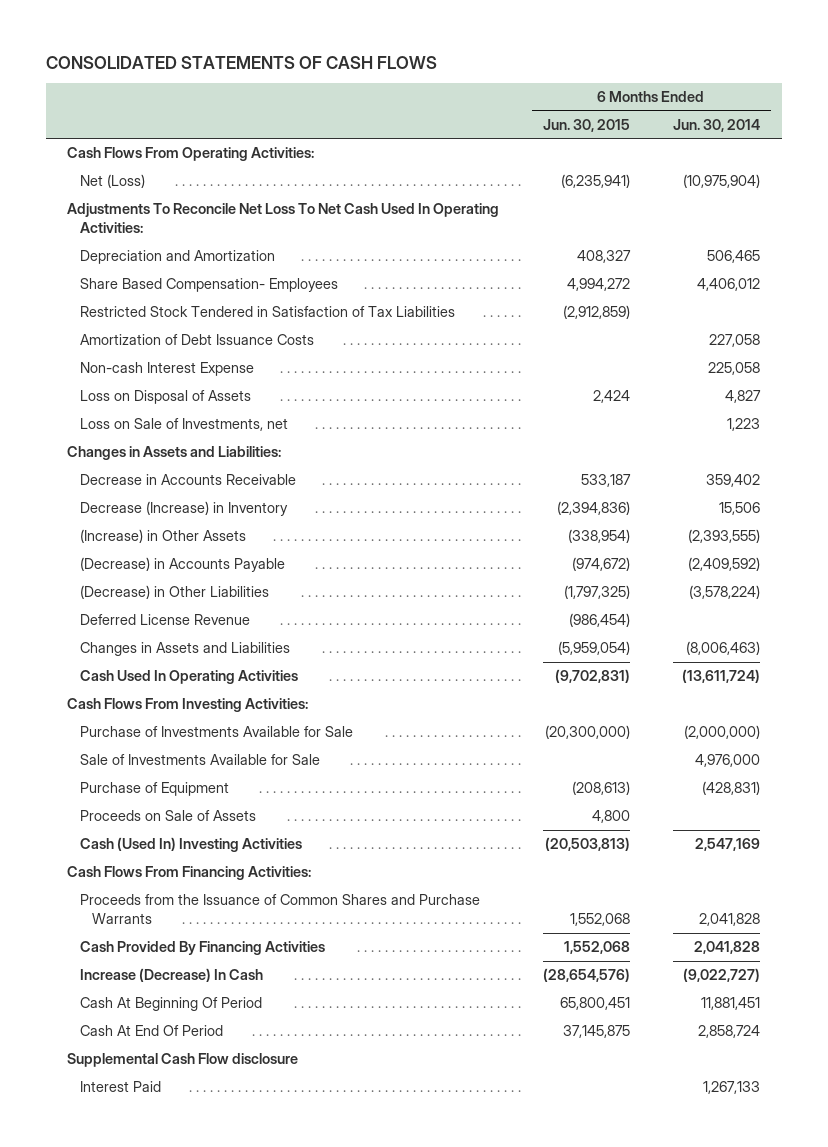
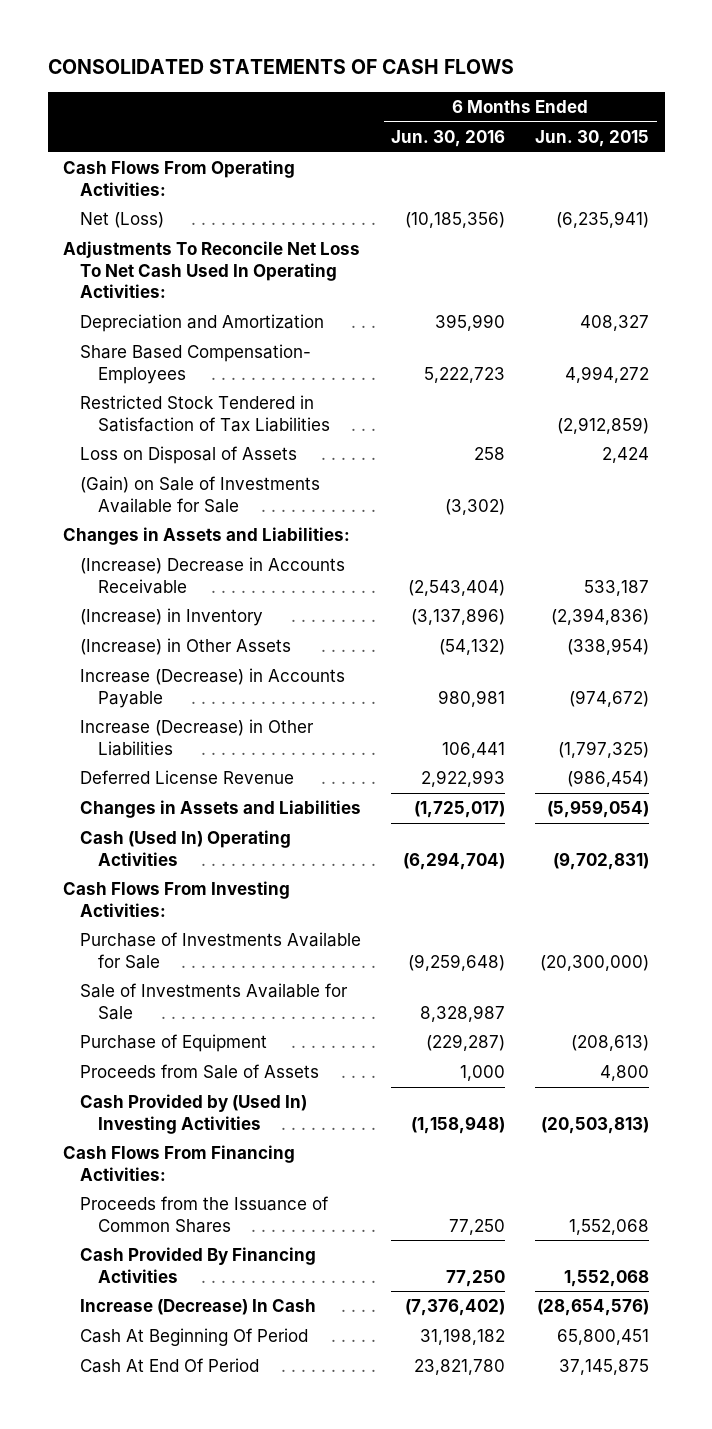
[673,119,761,133] Jun. 30, 2014 -> none
none -> [391,129,506,147] Jun. 30, 2016
[79,334,314,346] Amortization of Debt Issuance Costs -> none
[79,362,254,377] Non-cash Interest Expense -> none
[79,418,288,432] Loss on Sale of Investments, net -> none
none -> [80,476,321,513] (Gain) on Sale of Investments Available for Sale
[79,474,296,486] Decrease in Accounts Receivable -> [80,557,346,594] (Increase) Decrease in Accounts Receivable
[79,501,288,517] Decrease (Increase) in Inventory -> [80,608,264,627] (Increase) in Inventory
[79,557,285,573] (Decrease) in Accounts Payable -> [80,668,346,708] Increase (Decrease) in Accounts Payable
[79,585,269,600] (Decrease) in Other Liabilities -> [80,719,315,756] Increase (Decrease) in Other Liabilities
[79,670,298,685] Cash Used In Operating Activities -> [80,830,292,866] Cash (Used In) Operating Activities
[79,810,256,822] Proceeds on Sale of Assets -> [80,1064,320,1080] Proceeds from Sale of Assets
[79,837,302,853] Cash (Used In) Investing Activities -> [80,1094,308,1134] Cash Provided by (Used In) Investing Activities
[79,894,480,925] Proceeds from the Issuance of Common Shares and Purchase Warrants -> [80,1196,330,1233] Proceeds from the Issuance of Common Shares
[67,1053,299,1068] Supplemental Cash Flow disclosure -> none
[79,1081,161,1093] Interest Paid -> none

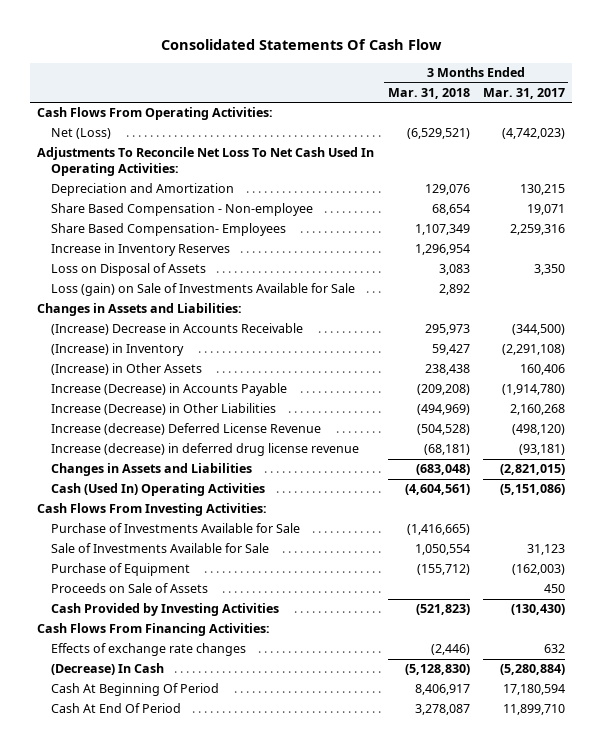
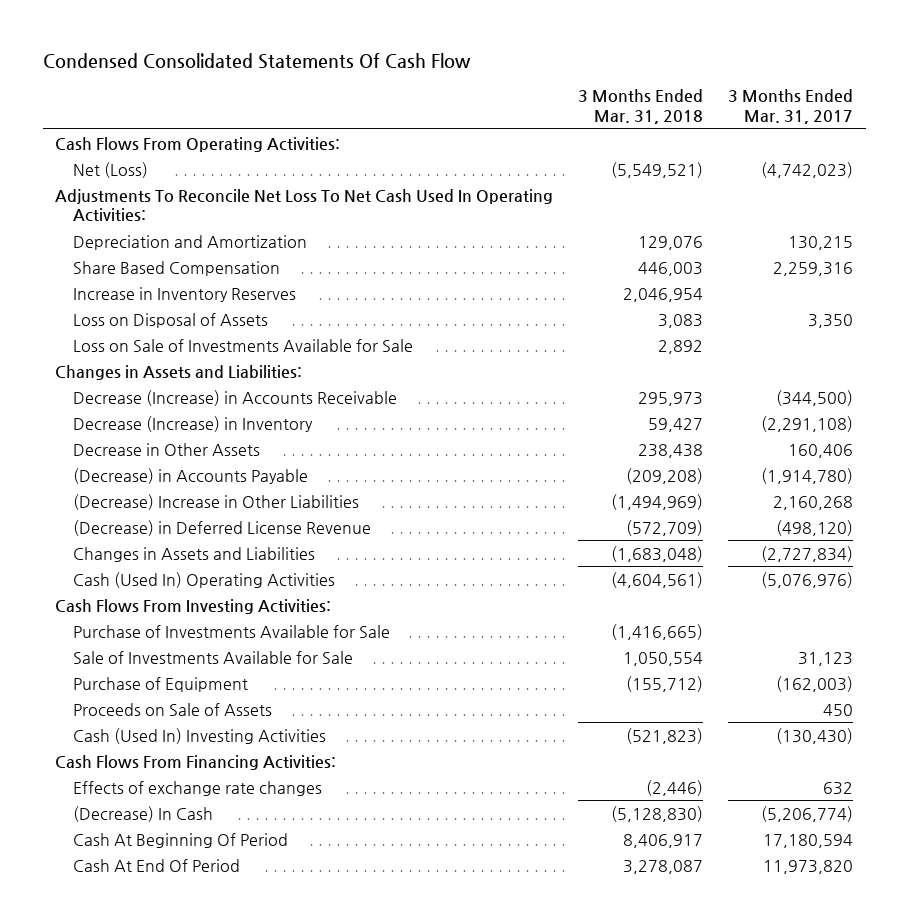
[161,39,443,51] Consolidated Statements Of Cash Flow -> [42,52,471,69] Condensed Consolidated Statements Of Cash Flow
[406,128,470,140] (6,529,521) -> [611,161,704,178] (5,549,521)
[50,203,313,217] Share Based Compensation - Non-employee -> none
[50,223,286,237] Share Based Compensation- Employees -> [73,260,281,276] Share Based Compensation
[414,224,470,236] 1,107,349 -> [638,261,704,276] 446,003
[414,244,470,256] 1,296,954 -> [623,287,704,302] 2,046,954
[50,283,355,297] Loss (gain) on Sale of Investments Available for Sale -> [73,338,414,352] Loss on Sale of Investments Available for Sale
[50,443,359,457] Increase (decrease) in deferred drug license revenue -> none
[50,323,303,336] (Increase) Decrease in Accounts Receivable -> [73,389,398,406] Decrease (Increase) in Accounts Receivable
[50,343,184,357] (Increase) in Inventory -> [73,415,314,432] Decrease (Increase) in Inventory
[50,363,202,376] (Increase) in Other Assets -> [73,442,261,456] Decrease in Other Assets
[50,383,287,397] Increase (Decrease) in Accounts Payable -> [73,467,309,484] (Decrease) in Accounts Payable
[50,403,276,416] Increase (Decrease) in Other Liabilities -> [73,493,360,510] (Decrease) Increase in Other Liabilities
[416,404,470,416] (494,969) -> [611,493,704,510] (1,494,969)
[50,423,321,436] Increase (decrease) Deferred License Revenue -> [73,519,372,536] (Decrease) in Deferred License Revenue
[416,424,470,436] (504,528) -> [626,519,704,536] (572,709)
[415,464,470,476] (683,048) -> [611,545,704,562] (1,683,048)
[500,464,566,476] (2,821,015) -> [761,545,854,562] (2,727,834)
[500,484,566,496] (5,151,086) -> [761,571,854,588] (5,076,976)
[50,603,279,617] Cash Provided by Investing Activities -> [73,727,327,744] Cash (Used In) Investing Activities
[500,664,566,676] (5,280,884) -> [761,805,854,822] (5,206,774)
[503,704,566,716] 11,899,710 -> [763,859,854,874] 11,973,820

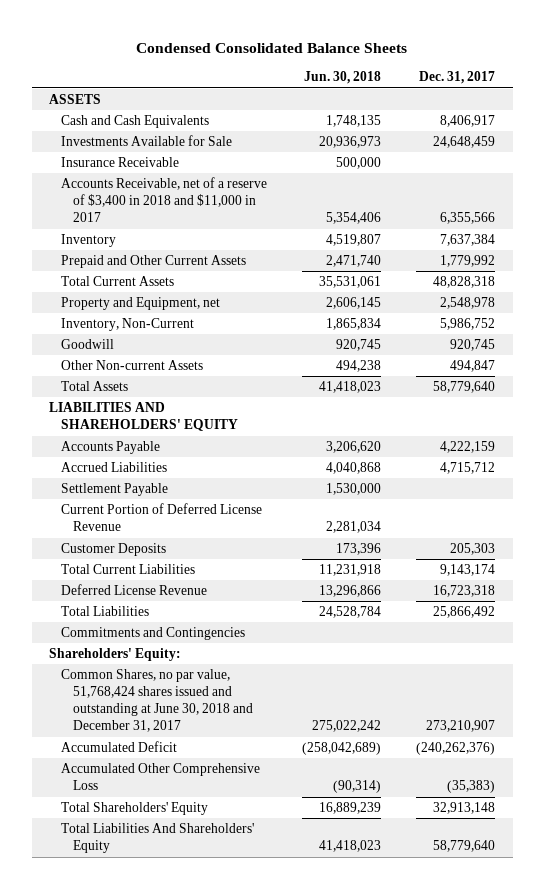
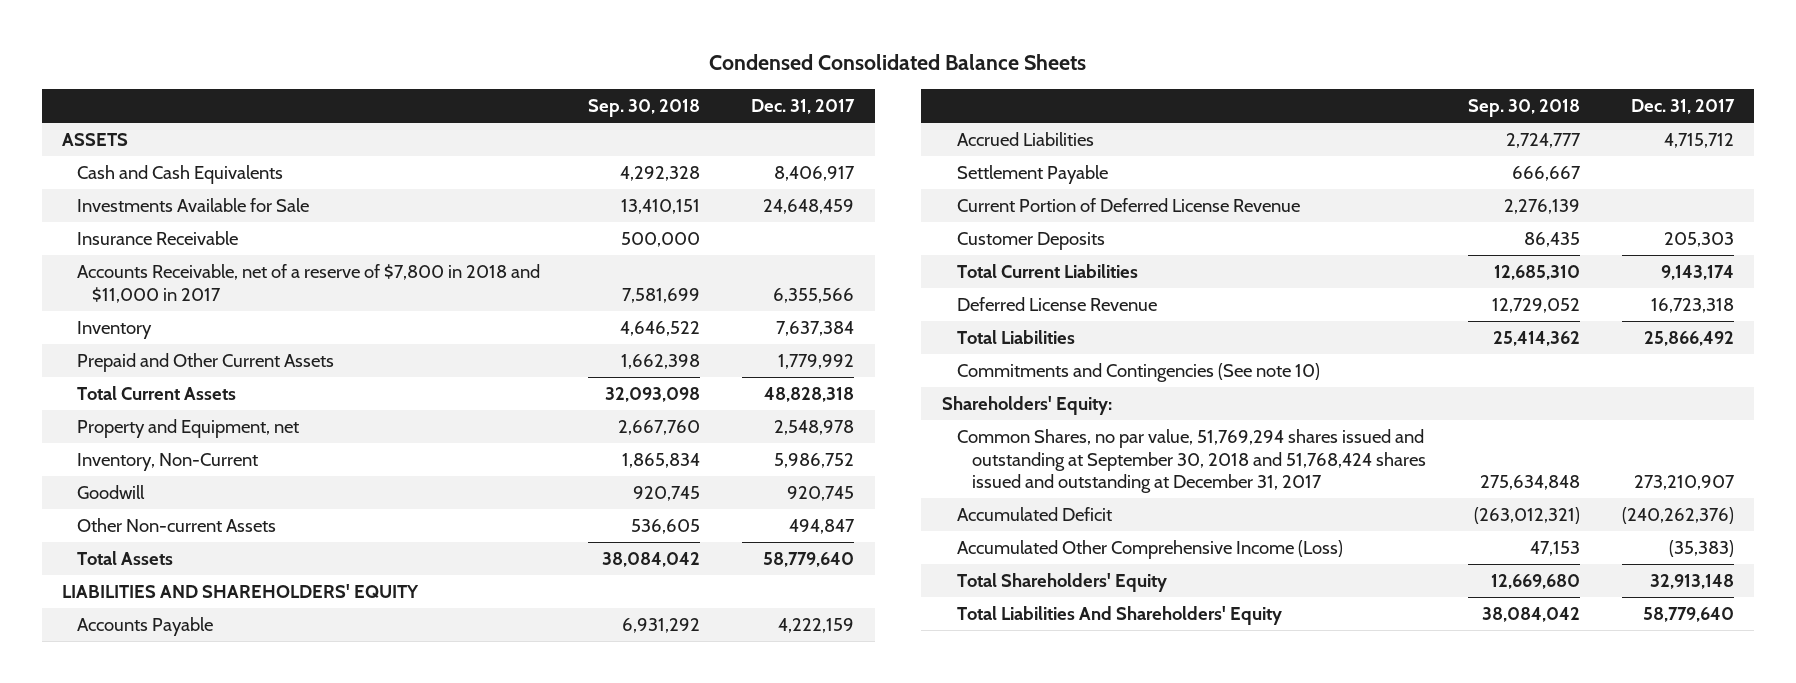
[304,71,382,85] Jun. 30, 2018 -> none
none -> [587,99,700,118] Sep. 30, 2018
[61,177,268,223] Accounts Receivable, net of a reserve of $3,400 in 2018 and $11,000 in 2017 -> [77,264,541,303] Accounts Receivable, net of a reserve of $7,800 in 2018 and $11,000 in 2017
[61,627,246,641] Commitments and Contingencies -> [956,363,1320,383] Commitments and Contingencies (See note 10)
[61,669,254,733] Common Shares, no par value, 51,768,424 shares issued and outstanding at June 30, 2018 and December 31, 2017 -> [956,429,1426,493] Common Shares, no par value, 51,769,294 shares issued and outstanding at September 30, 2018 and 51,768,424 shares issued and outstanding at December 31, 2017
[61,763,261,791] Accumulated Other Comprehensive Loss -> [956,540,1343,560] Accumulated Other Comprehensive Income (Loss)

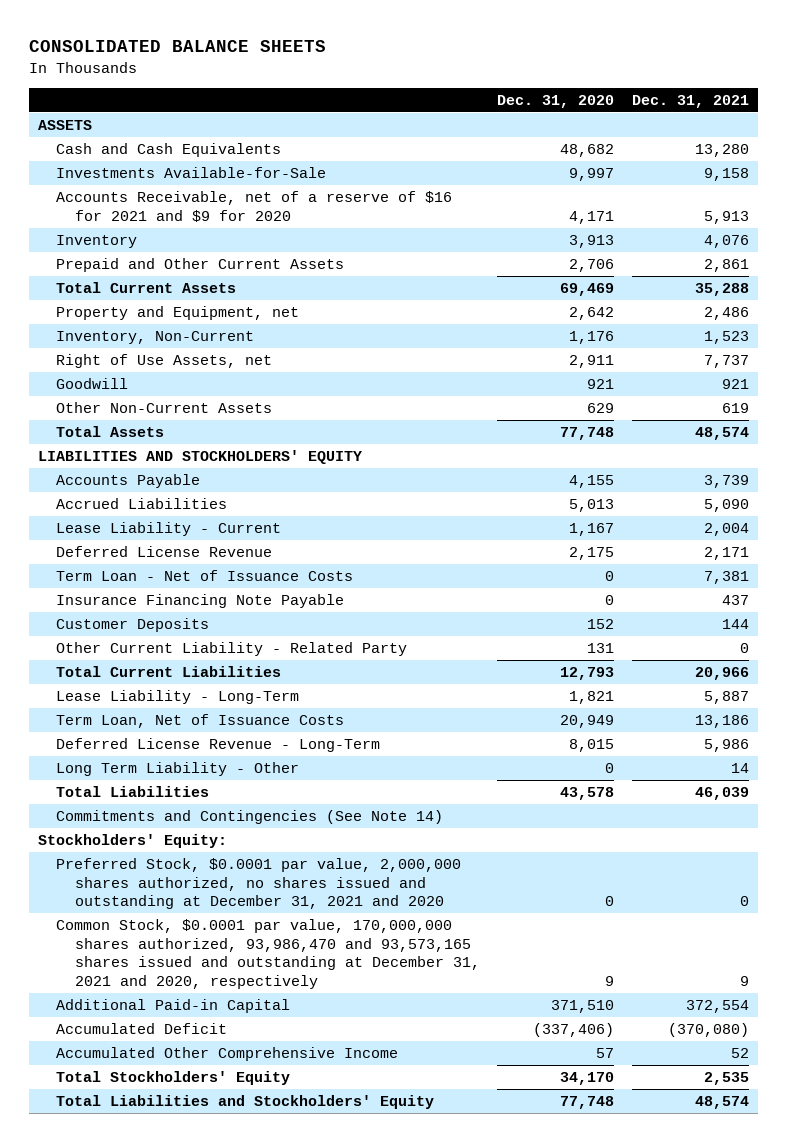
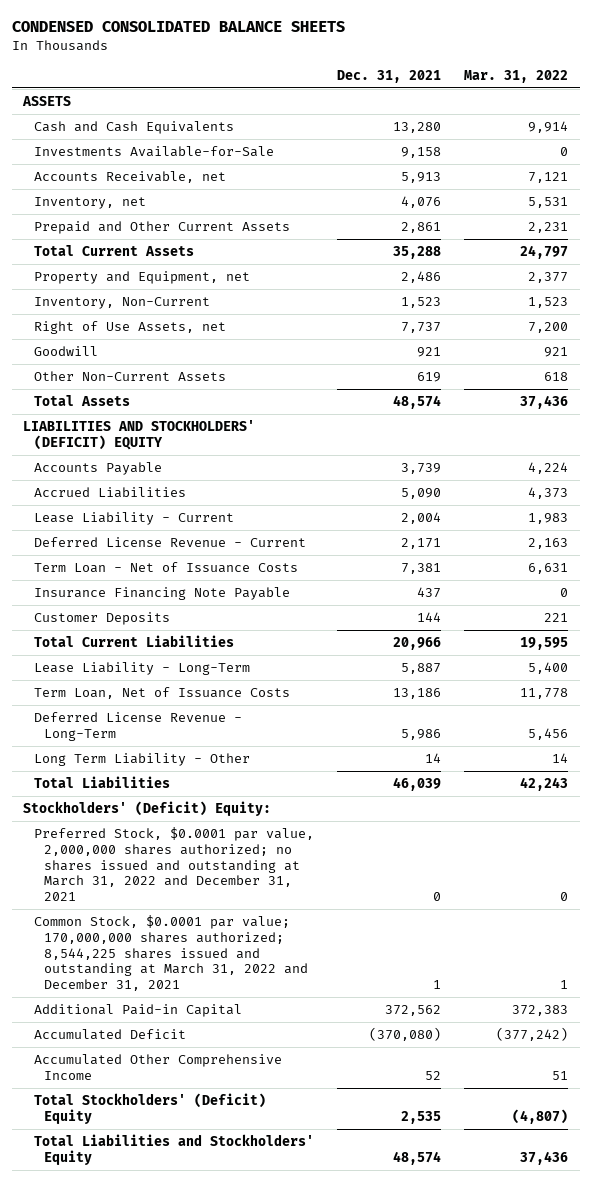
[29,40,327,53] CONSOLIDATED BALANCE SHEETS -> [11,21,345,33] CONDENSED CONSOLIDATED BALANCE SHEETS
[497,94,615,108] Dec. 31, 2020 -> none
none -> [464,69,569,83] Mar. 31, 2022
[56,191,453,222] Accounts Receivable, net of a reserve of $16 for 2021 and $9 for 2020 -> [33,171,226,184] Accounts Receivable, net
[56,235,138,249] Inventory -> [33,197,146,210] Inventory, net
[37,450,362,465] LIABILITIES AND STOCKHOLDERS' EQUITY -> [23,420,256,450] LIABILITIES AND STOCKHOLDERS' (DEFICIT) EQUITY
[56,546,273,558] Deferred License Revenue -> [33,537,306,548] Deferred License Revenue - Current
[56,642,408,657] Other Current Liability - Related Party -> none
[56,810,444,825] Commitments and Contingencies (See Note 14) -> none
[37,834,227,849] Stockholders' Equity: -> [23,801,272,817] Stockholders' (Deficit) Equity:
[56,858,462,910] Preferred Stock, $0.0001 par value, 2,000,000 shares authorized, no shares issued and outstanding at December 31, 2021 and 2020 -> [33,827,314,902] Preferred Stock, $0.0001 par value, 2,000,000 shares authorized; no shares issued and outstanding at March 31, 2022 and December 31, 2021
[56,919,480,989] Common Stock, $0.0001 par value, 170,000,000 shares authorized, 93,986,470 and 93,573,165 shares issued and outstanding at December 31, 2021 and 2020, respectively -> [33,915,309,992] Common Stock, $0.0001 par value; 170,000,000 shares authorized; 8,544,225 shares issued and outstanding at March 31, 2022 and December 31, 2021
[739,975,749,986] 9 -> [433,980,442,990] 1
[685,1000,749,1014] 372,554 -> [385,1005,442,1017] 372,562
[56,1071,291,1086] Total Stockholders' Equity -> [33,1093,266,1124] Total Stockholders' (Deficit) Equity

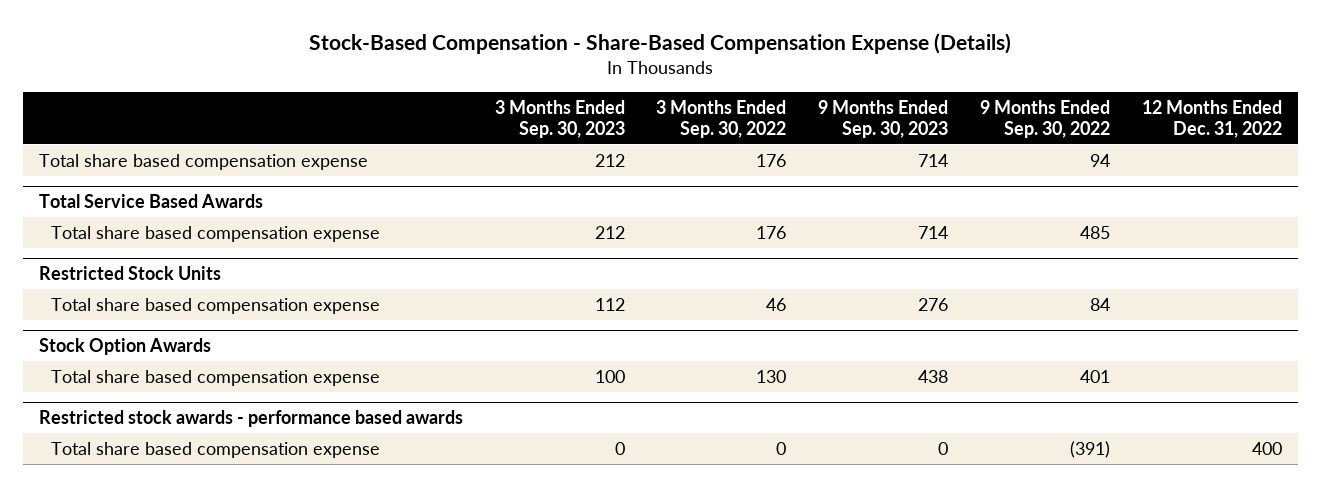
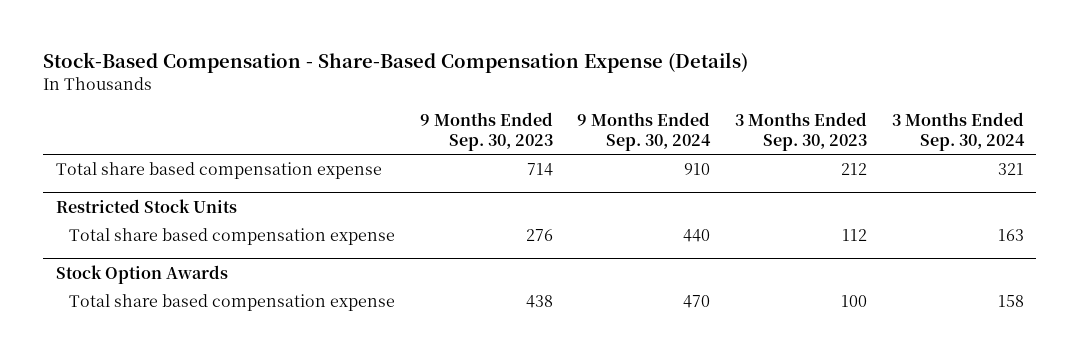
[656,100,787,138] 3 Months Ended Sep. 30, 2022 -> none
[980,100,1111,138] 9 Months Ended Sep. 30, 2022 -> none
[1141,100,1282,138] 12 Months Ended Dec. 31, 2022 -> none
none -> [577,112,712,151] 9 Months Ended Sep. 30, 2024
none -> [891,112,1025,151] 3 Months Ended Sep. 30, 2024
[38,194,263,209] Total Service Based Awards -> none
[51,225,381,242] Total share based compensation expense -> none
[38,410,463,428] Restricted stock awards - performance based awards -> none
[51,441,381,458] Total share based compensation expense -> none

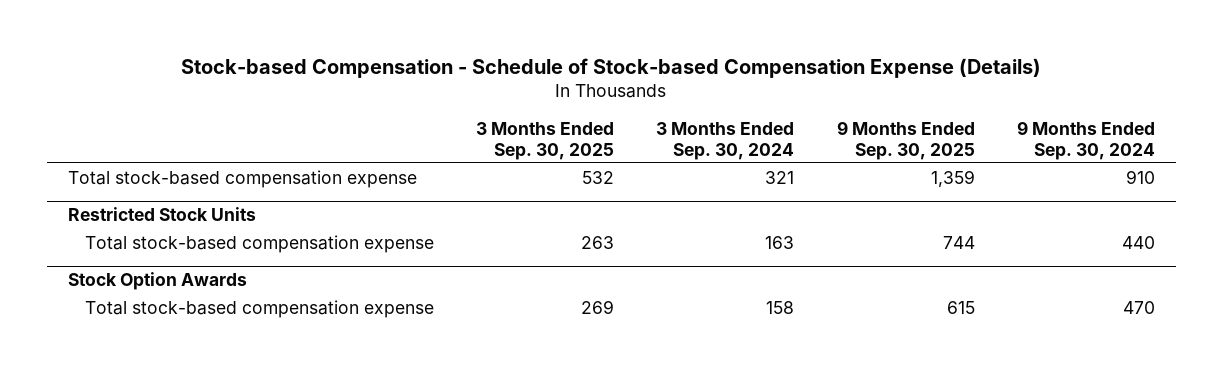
[43,52,749,74] Stock-Based Compensation - Share-Based Compensation Expense (Details) -> [181,57,1042,78] Stock-based Compensation - Schedule of Stock-based Compensation Expense (Details)
[419,112,553,151] 9 Months Ended Sep. 30, 2023 -> none
[734,112,867,151] 3 Months Ended Sep. 30, 2023 -> none
none -> [475,121,614,160] 3 Months Ended Sep. 30, 2025
none -> [836,120,975,160] 9 Months Ended Sep. 30, 2025
[55,161,382,179] Total share based compensation expense -> [67,169,417,188] Total stock-based compensation expense
[68,227,395,245] Total share based compensation expense -> [84,234,434,253] Total stock-based compensation expense
[68,293,395,311] Total share based compensation expense -> [84,299,434,318] Total stock-based compensation expense

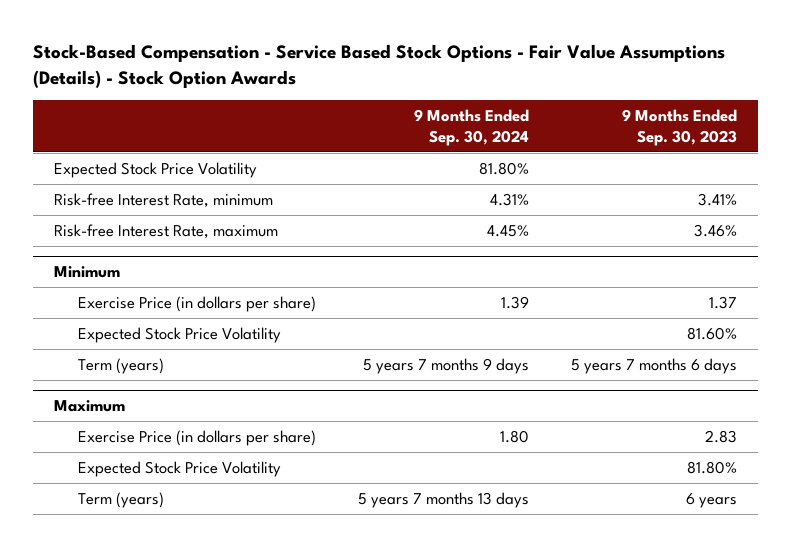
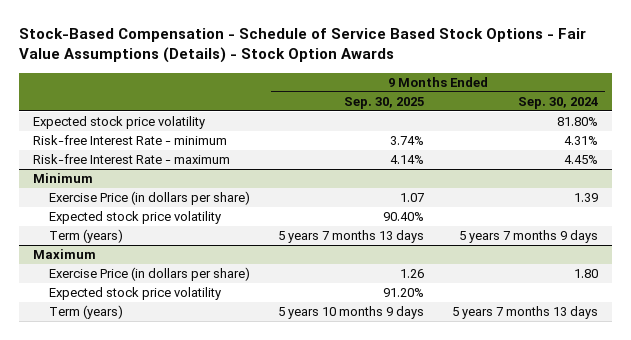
[32,44,725,88] Stock-Based Compensation - Service Based Stock Options - Fair Value Assumptions (Details) - Stock Option Awards -> [19,28,587,64] Stock-Based Compensation - Schedule of Service Based Stock Options - Fair Value Assumptions (Details) - Stock Option Awards
[621,108,737,146] 9 Months Ended Sep. 30, 2023 -> none
none -> [344,96,425,109] Sep. 30, 2025
[53,161,257,178] Expected Stock Price Volatility -> [33,116,206,130] Expected stock price volatility
[53,192,273,208] Risk-free Interest Rate, minimum -> [33,135,228,146] Risk-free Interest Rate - minimum
[53,223,278,239] Risk-free Interest Rate, maximum -> [33,154,231,165] Risk-free Interest Rate - maximum
[78,326,282,343] Expected Stock Price Volatility -> [49,211,222,225] Expected stock price volatility
[78,460,282,477] Expected Stock Price Volatility -> [49,287,222,301] Expected stock price volatility

